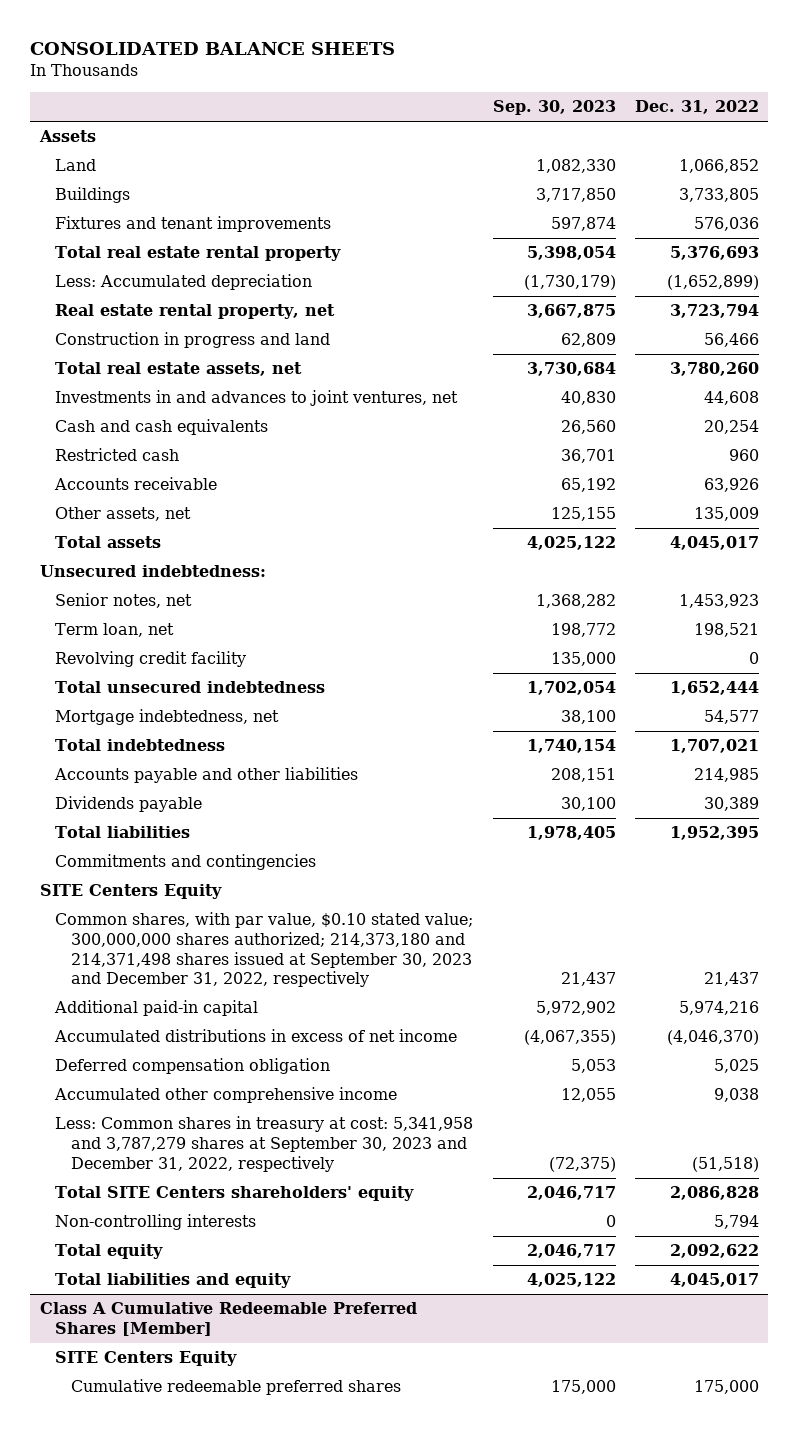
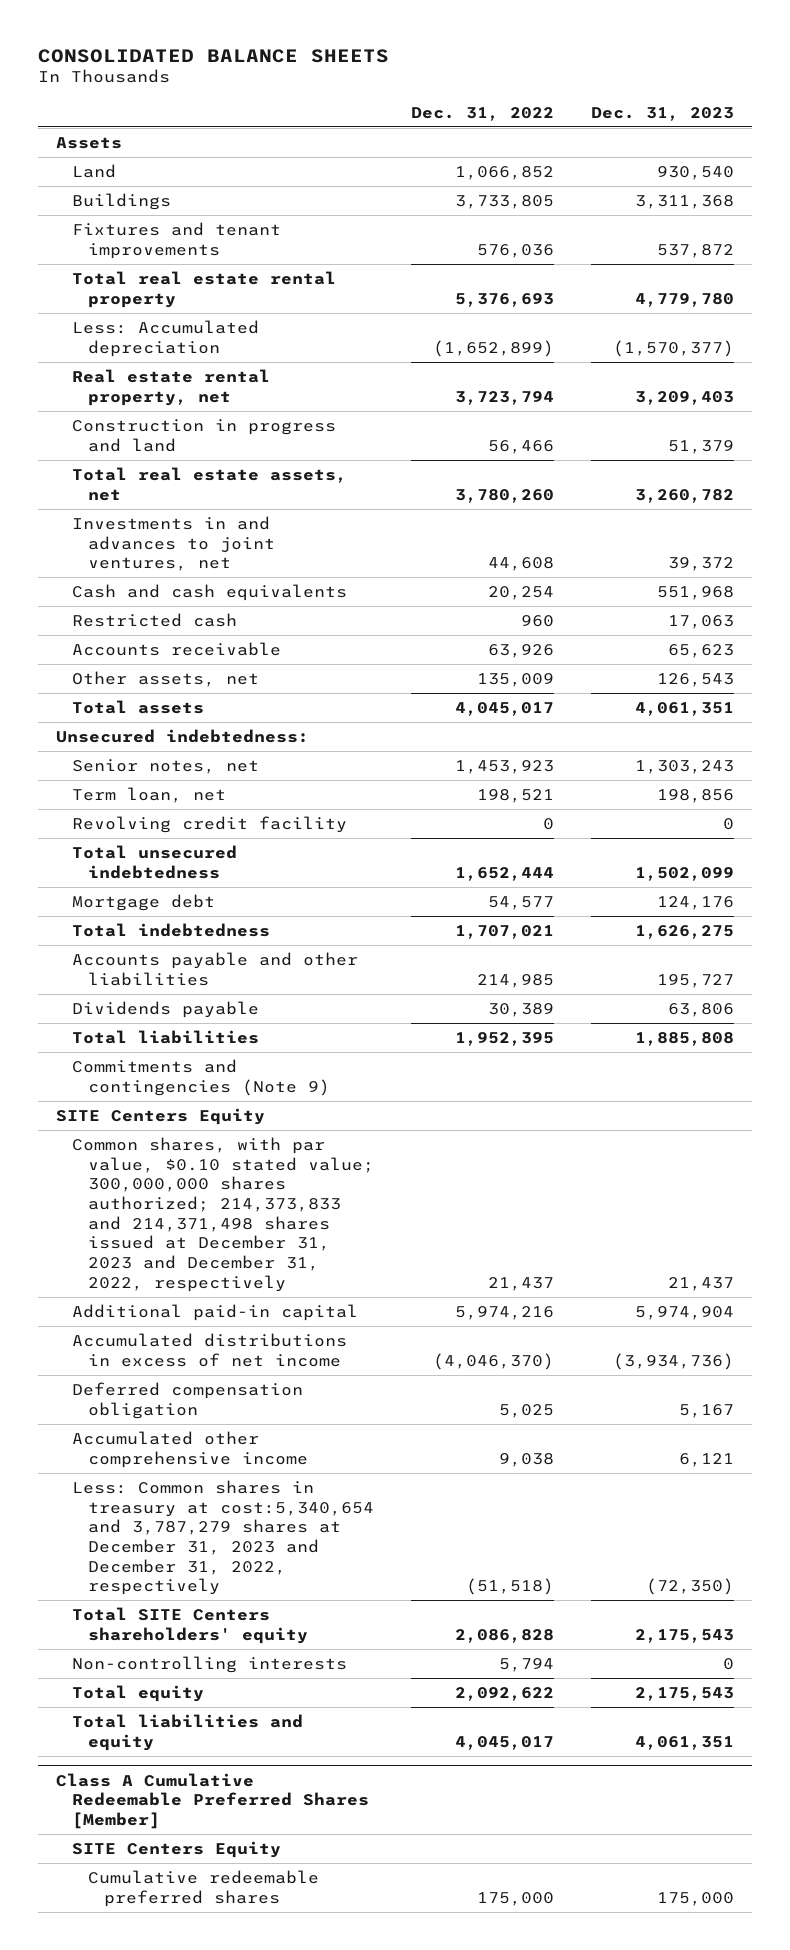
[492,100,616,116] Sep. 30, 2023 -> none
none -> [590,106,734,121] Dec. 31, 2023
[55,709,280,726] Mortgage indebtedness, net -> [71,893,215,911] Mortgage debt
[55,854,317,871] Commitments and contingencies -> [71,1058,330,1096] Commitments and contingencies (Note 9)
[55,912,474,988] Common shares, with par value, $0.10 stated value; 300,000,000 shares authorized; 214,373,180 and 214,371,498 shares issued at September 30, 2023 and December 31, 2022, respectively -> [71,1136,374,1292] Common shares, with par value, $0.10 stated value; 300,000,000 shares authorized; 214,373,833 and 214,371,498 shares issued at December 31, 2023 and December 31, 2022, respectively
[55,1116,474,1172] Less: Common shares in treasury at cost: 5,341,958 and 3,787,279 shares at September 30, 2023 and December 31, 2022, respectively -> [71,1479,374,1596] Less: Common shares in treasury at cost:5,340,654 and 3,787,279 shares at December 31, 2023 and December 31, 2022, respectively

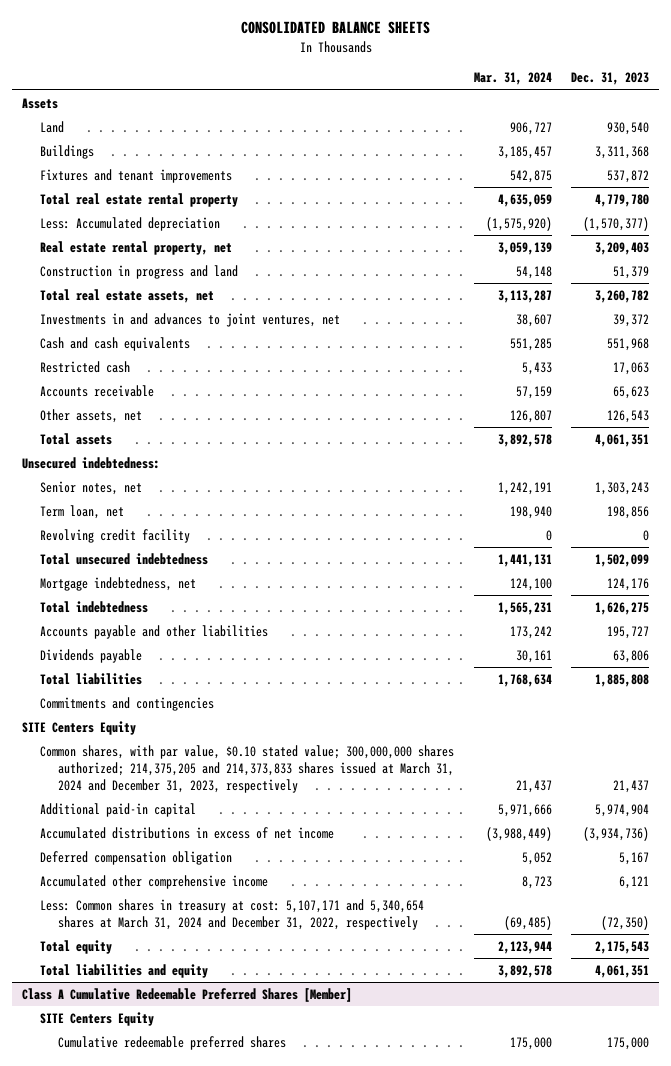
[410,106,554,121] Dec. 31, 2022 -> none
none -> [473,72,552,86] Mar. 31, 2024
[71,893,215,911] Mortgage debt -> [39,576,196,591] Mortgage indebtedness, net
[71,1058,330,1096] Commitments and contingencies (Note 9) -> [39,696,214,711] Commitments and contingencies
[71,1136,374,1292] Common shares, with par value, $0.10 stated value; 300,000,000 shares authorized; 214,373,833 and 214,371,498 shares issued at December 31, 2023 and December 31, 2022, respectively -> [39,744,454,794] Common shares, with par value, $0.10 stated value; 300,000,000 shares authorized; 214,375,205 and 214,373,833 shares issued at March 31, 2024 and December 31, 2023, respectively
[71,1606,308,1644] Total SITE Centers shareholders' equity -> none
[71,1655,347,1673] Non-controlling interests -> none
[71,1479,374,1596] Less: Common shares in treasury at cost:5,340,654 and 3,787,279 shares at December 31, 2023 and December 31, 2022, respectively -> [39,898,424,930] Less: Common shares in treasury at cost: 5,107,171 and 5,340,654 shares at March 31, 2024 and December 31, 2022, respectively

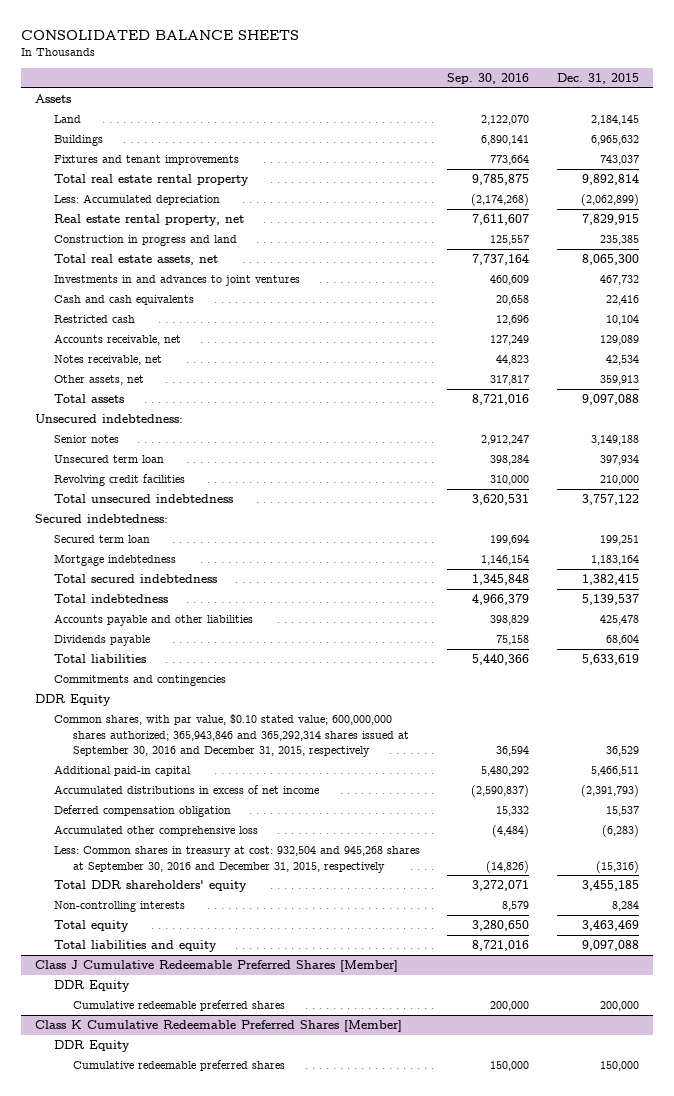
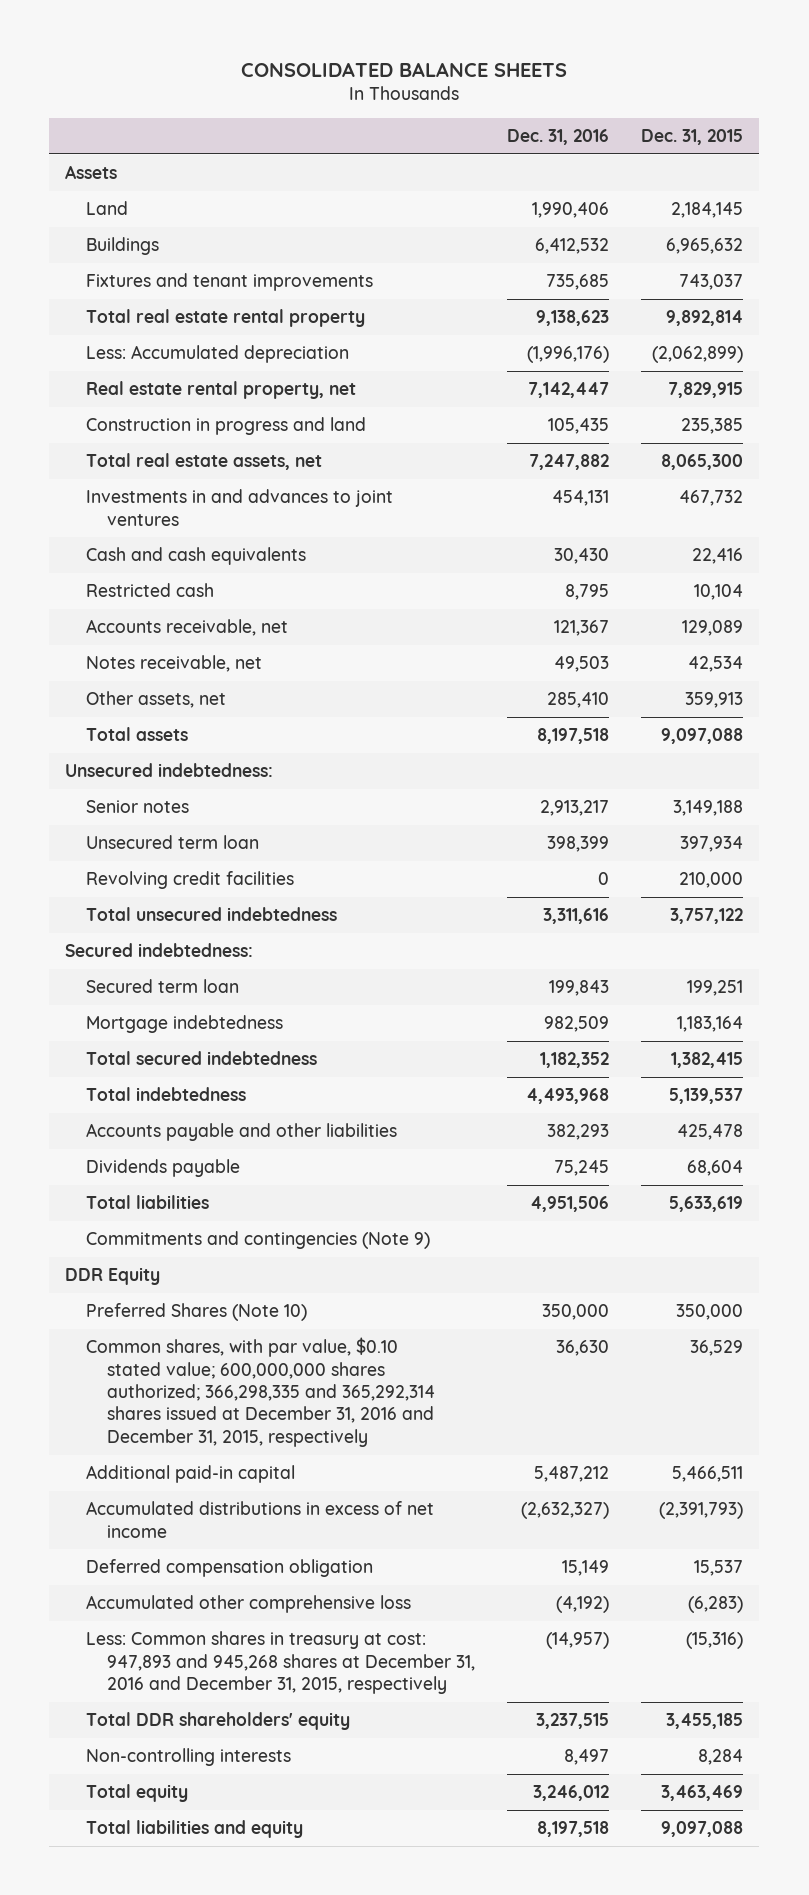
[447,73,530,85] Sep. 30, 2016 -> none
none -> [507,129,610,146] Dec. 31, 2016
[53,675,226,687] Commitments and contingencies -> [86,1231,431,1250] Commitments and contingencies (Note 9)
none -> [86,1303,308,1322] Preferred Shares (Note 10)
[53,714,410,758] Common shares, with par value, $0.10 stated value; 600,000,000 shares authorized; 365,943,846 and 365,292,314 shares issued at September 30, 2016 and December 31, 2015, respectively -> [86,1337,436,1447] Common shares, with par value, $0.10 stated value; 600,000,000 shares authorized; 366,298,335 and 365,292,314 shares issued at December 31, 2016 and December 31, 2015, respectively
[53,846,420,873] Less: Common shares in treasury at cost: 932,504 and 945,268 shares at September 30, 2016 and December 31, 2015, respectively -> [86,1631,476,1695] Less: Common shares in treasury at cost: 947,893 and 945,268 shares at December 31, 2016 and December 31, 2015, respectively
[34,960,398,973] Class J Cumulative Redeemable Preferred Shares [Member] -> none
[53,980,130,993] DDR Equity -> none
[73,1000,286,1012] Cumulative redeemable preferred shares -> none
[34,1020,402,1033] Class K Cumulative Redeemable Preferred Shares [Member] -> none
[53,1040,130,1053] DDR Equity -> none
[73,1060,286,1072] Cumulative redeemable preferred shares -> none

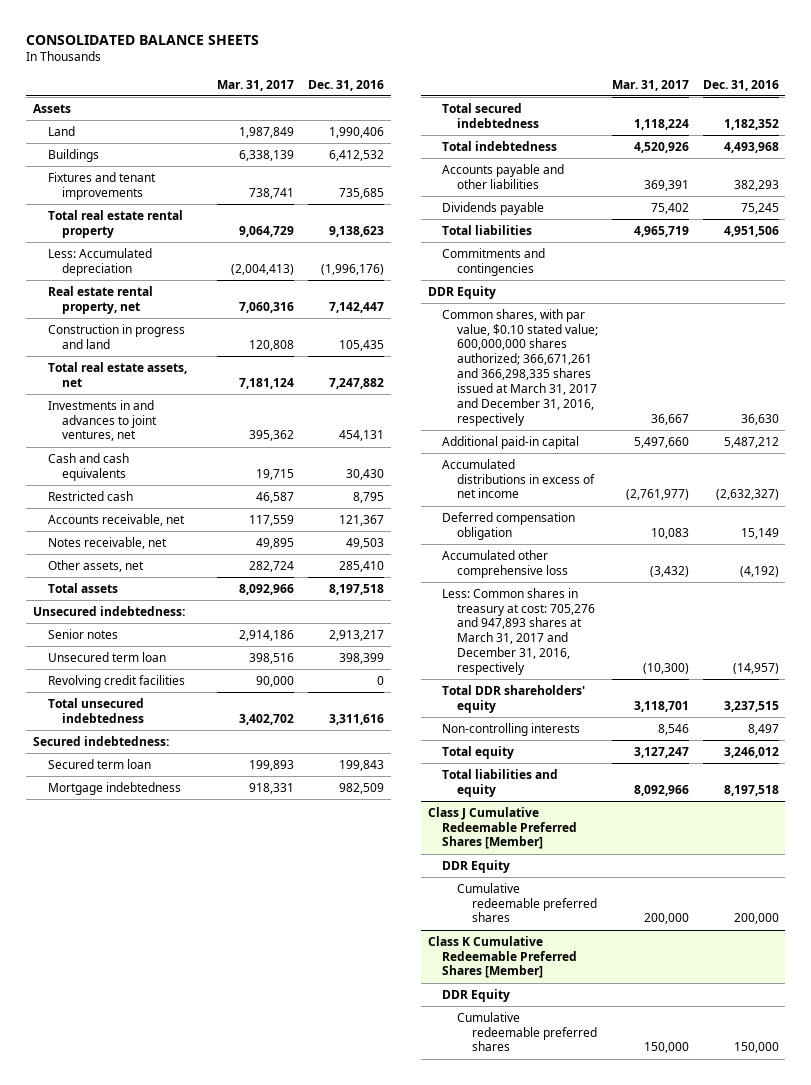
[641,129,744,146] Dec. 31, 2015 -> none
none -> [216,79,294,91] Mar. 31, 2017
[86,489,394,526] Investments in and advances to joint ventures -> [47,399,158,442] Investments in and advances to joint ventures, net
[86,1231,431,1250] Commitments and contingencies (Note 9) -> [442,247,546,276] Commitments and contingencies
[86,1303,308,1322] Preferred Shares (Note 10) -> none
[86,1337,436,1447] Common shares, with par value, $0.10 stated value; 600,000,000 shares authorized; 366,298,335 and 365,292,314 shares issued at December 31, 2016 and December 31, 2015, respectively -> [442,308,599,426] Common shares, with par value, $0.10 stated value; 600,000,000 shares authorized; 366,671,261 and 366,298,335 shares issued at March 31, 2017 and December 31, 2016, respectively
[86,1631,476,1695] Less: Common shares in treasury at cost: 947,893 and 945,268 shares at December 31, 2016 and December 31, 2015, respectively -> [442,587,596,676] Less: Common shares in treasury at cost: 705,276 and 947,893 shares at March 31, 2017 and December 31, 2016, respectively
none -> [427,806,578,850] Class J Cumulative Redeemable Preferred Shares [Member]
none -> [442,859,511,873] DDR Equity
none -> [457,882,597,923] Cumulative redeemable preferred shares
none -> [427,935,578,979] Class K Cumulative Redeemable Preferred Shares [Member]
none -> [442,988,511,1002] DDR Equity
none -> [457,1011,597,1052] Cumulative redeemable preferred shares

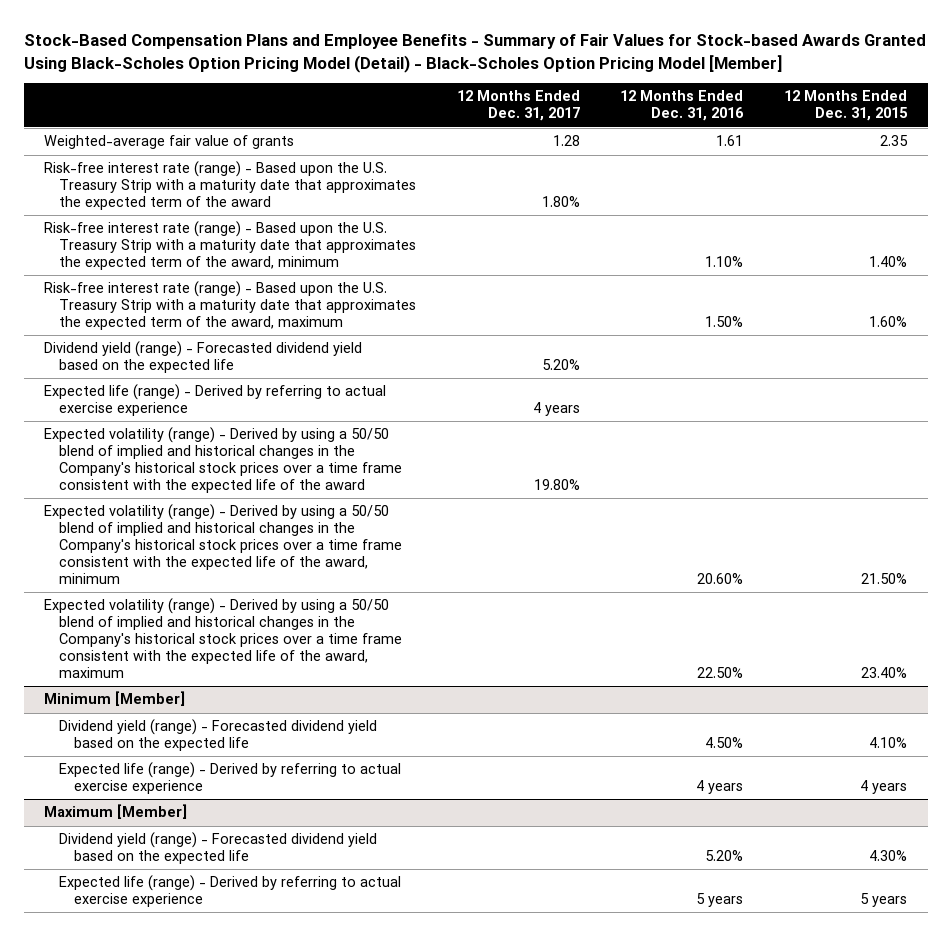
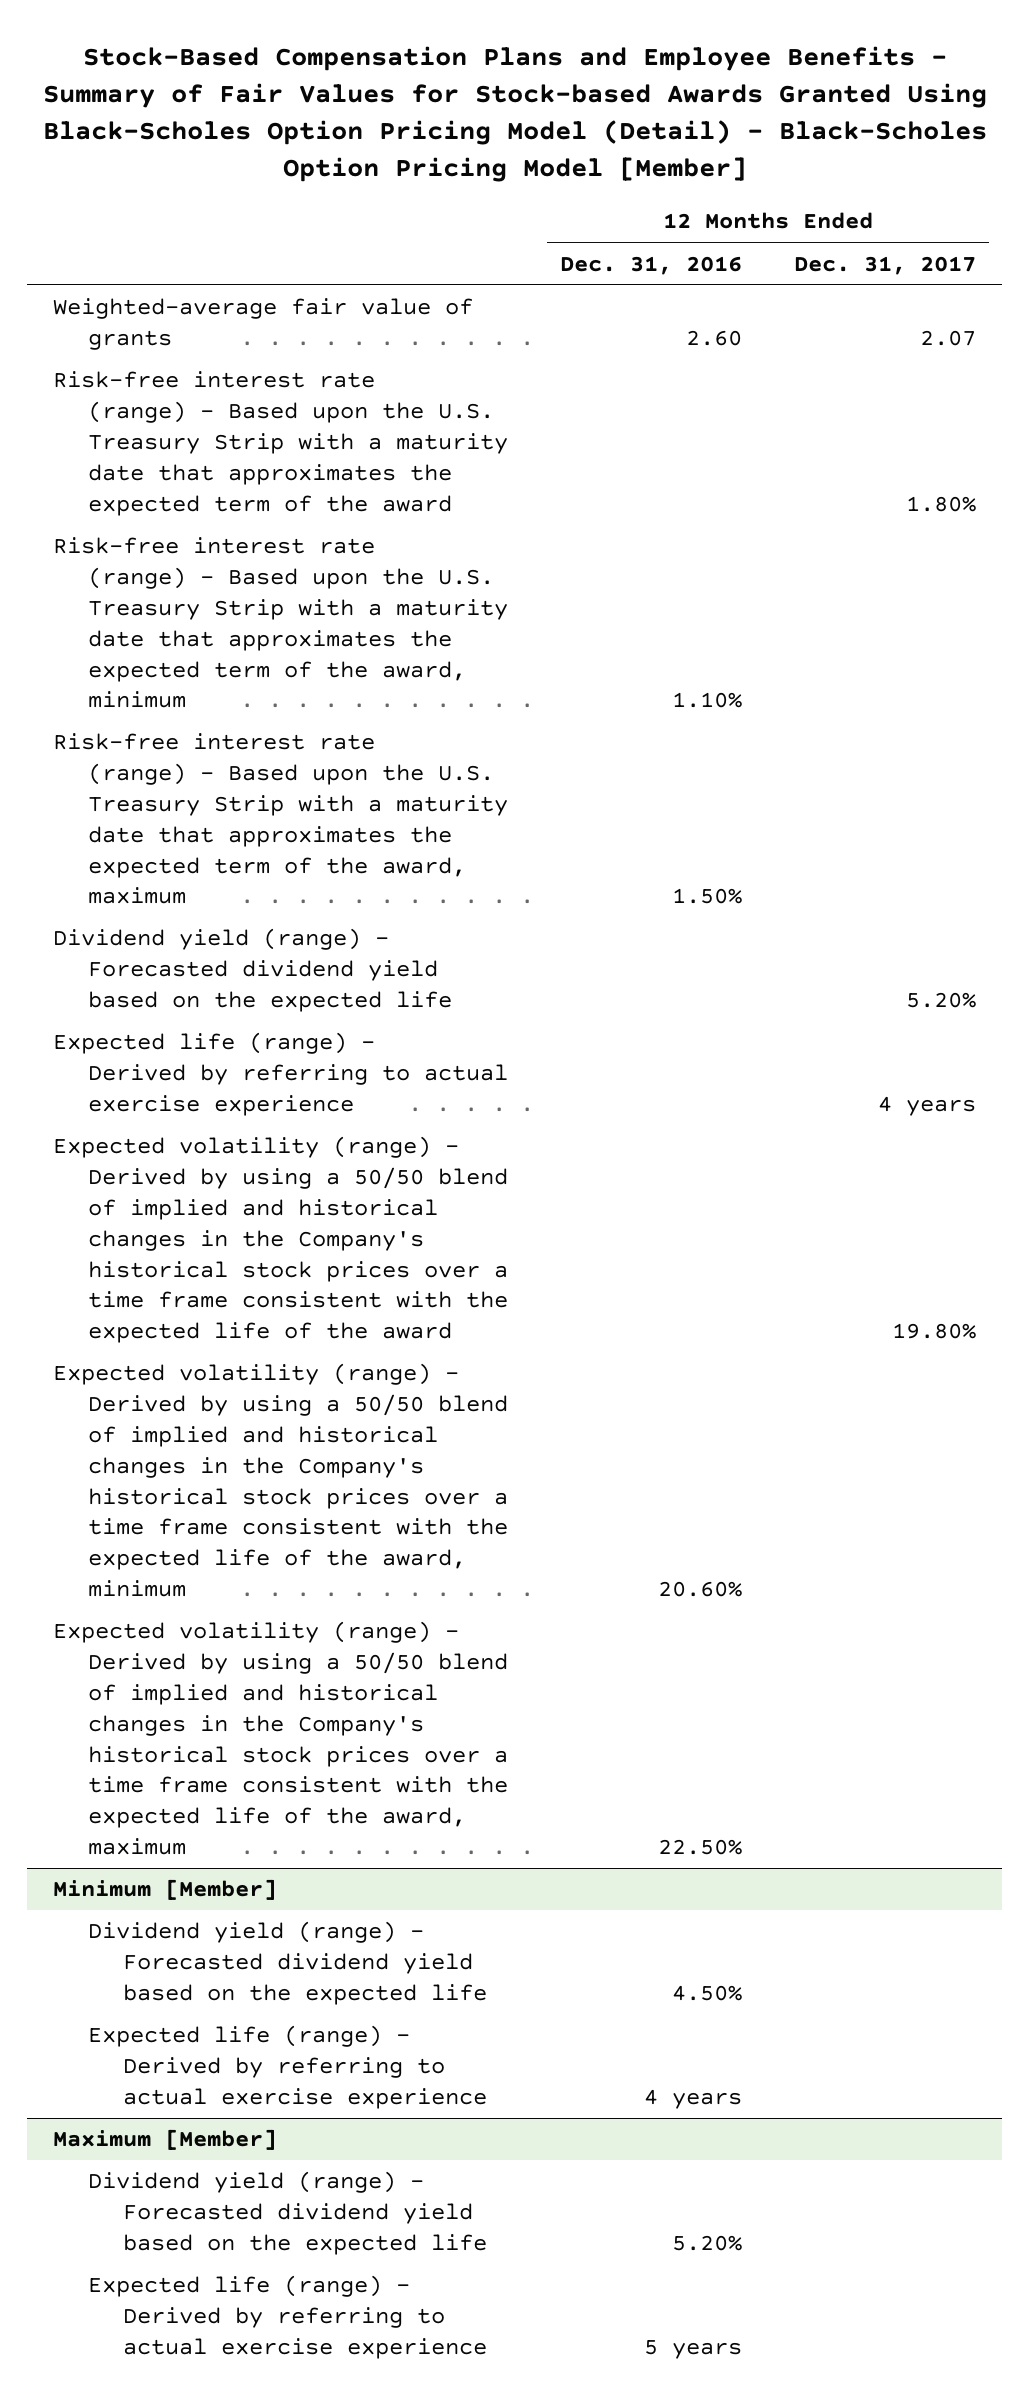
[784,90,909,122] 12 Months Ended Dec. 31, 2015 -> none
[552,135,580,147] 1.28 -> [920,330,977,347] 2.07
[716,135,744,147] 1.61 -> [686,330,743,347] 2.60

